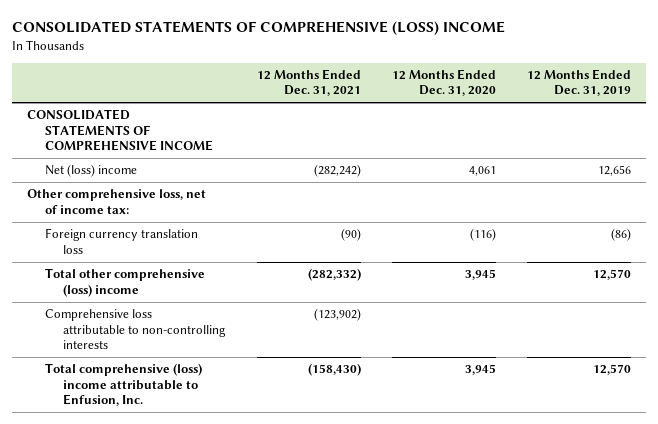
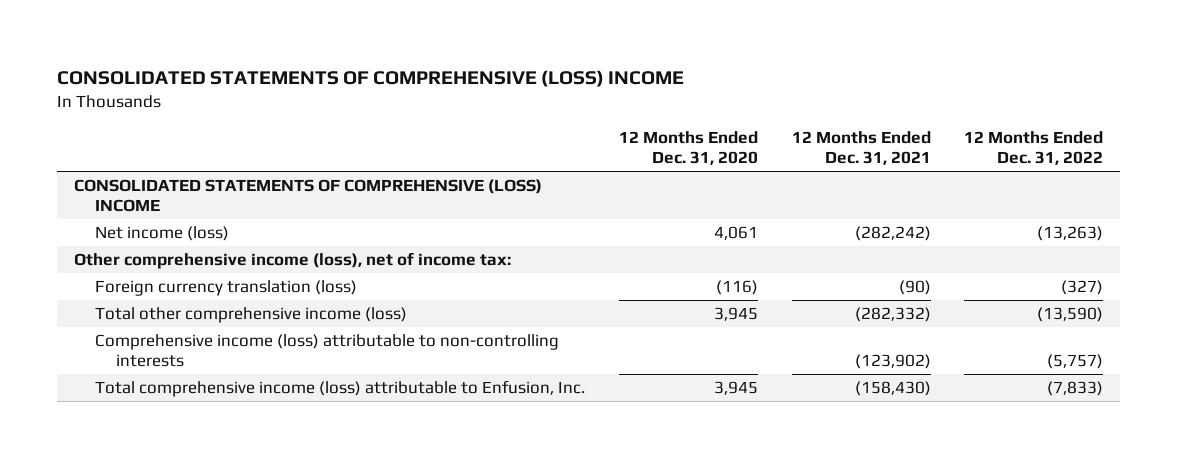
[526,68,631,97] 12 Months Ended Dec. 31, 2019 -> none
none -> [964,131,1104,165] 12 Months Ended Dec. 31, 2022
[27,109,214,152] CONSOLIDATED STATEMENTS OF COMPREHENSIVE INCOME -> [73,179,542,213] CONSOLIDATED STATEMENTS OF COMPREHENSIVE (LOSS) INCOME
[45,164,138,178] Net (loss) income -> [95,226,230,242] Net income (loss)
[27,189,207,214] Other comprehensive loss, net of income tax: -> [73,252,511,270] Other comprehensive income (loss), net of income tax:
[45,228,199,254] Foreign currency translation loss -> [95,280,358,297] Foreign currency translation (loss)
[45,268,206,297] Total other comprehensive (loss) income -> [95,307,408,324] Total other comprehensive income (loss)
[45,309,227,350] Comprehensive loss attributable to non-controlling interests -> [95,334,560,368] Comprehensive income (loss) attributable to non-controlling interests
[45,363,203,407] Total comprehensive (loss) income attributable to Enfusion, Inc. -> [95,380,586,398] Total comprehensive income (loss) attributable to Enfusion, Inc.

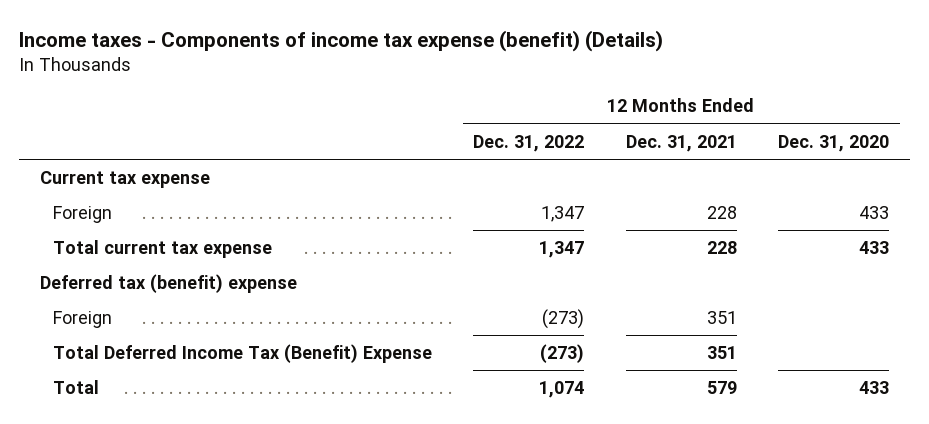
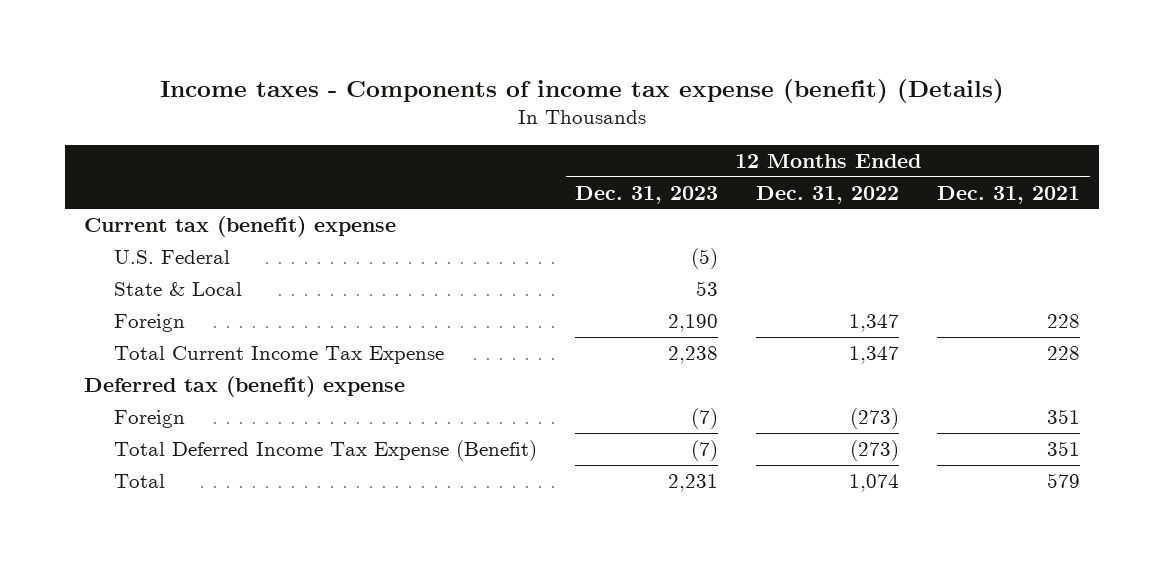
[778,134,890,152] Dec. 31, 2020 -> none
none -> [575,185,719,204] Dec. 31, 2023
[39,171,210,189] Current tax expense -> [83,215,396,237] Current tax (benefit) expense
none -> [114,249,231,264] U.S. Federal
none -> [114,281,243,296] State & Local
[52,240,272,259] Total current tax expense -> [114,345,445,364] Total Current Income Tax Expense
[52,344,432,364] Total Deferred Income Tax (Benefit) Expense -> [114,439,538,461] Total Deferred Income Tax Expense (Benefit)

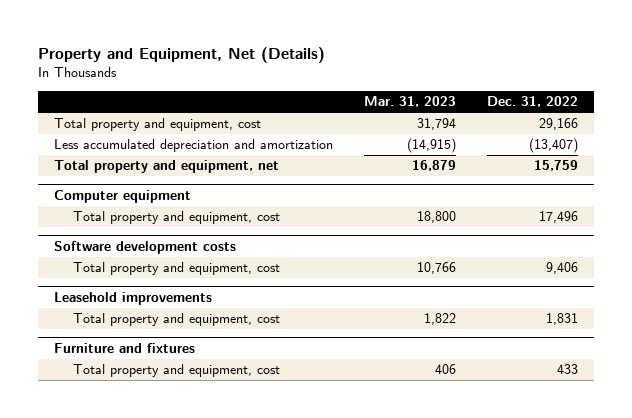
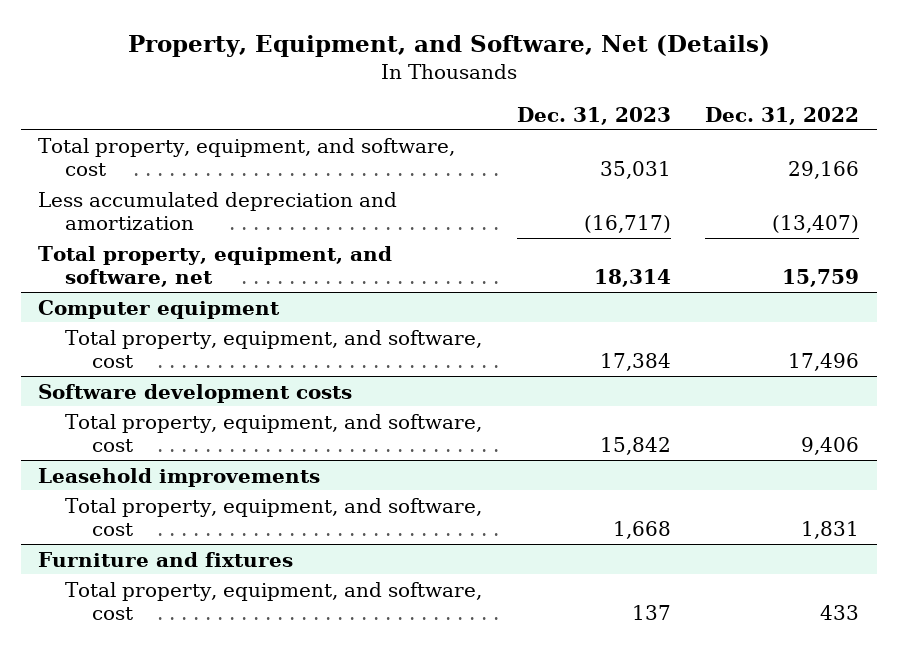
[38,47,326,64] Property and Equipment, Net (Details) -> [127,34,770,57] Property, Equipment, and Software, Net (Details)
[363,96,456,108] Mar. 31, 2023 -> none
none -> [516,106,671,125] Dec. 31, 2023
[53,118,261,132] Total property and equipment, cost -> [37,137,455,176] Total property, equipment, and software, cost
[53,160,279,174] Total property and equipment, net -> [37,245,392,287] Total property, equipment, and software, net
[73,211,281,225] Total property and equipment, cost -> [65,329,483,368] Total property, equipment, and software, cost
[73,262,281,276] Total property and equipment, cost -> [65,413,483,452] Total property, equipment, and software, cost
[73,313,281,327] Total property and equipment, cost -> [65,497,483,536] Total property, equipment, and software, cost
[73,364,281,378] Total property and equipment, cost -> [65,581,483,620] Total property, equipment, and software, cost

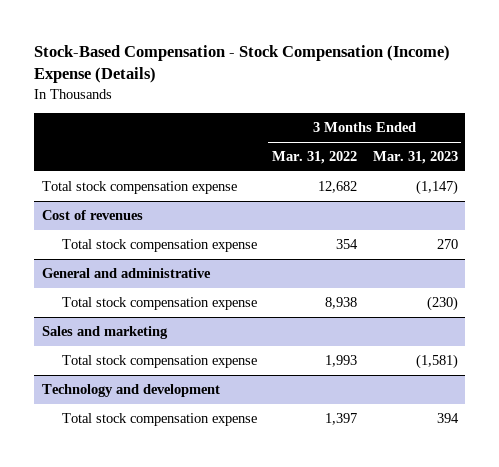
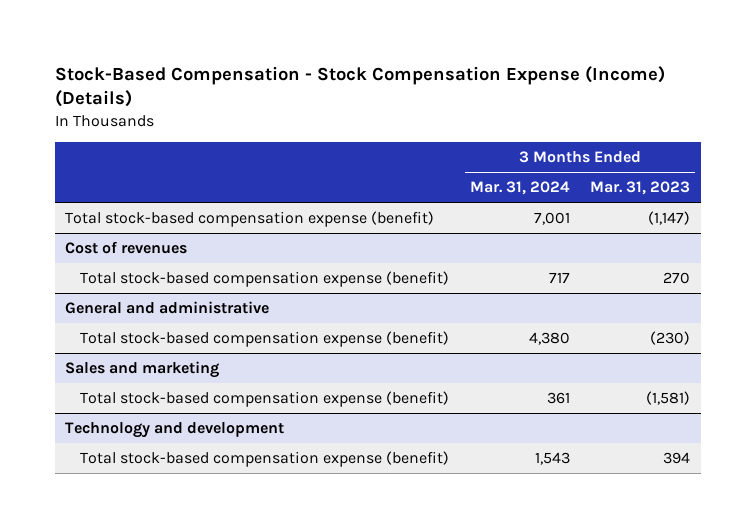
[34,44,451,84] Stock-Based Compensation - Stock Compensation (Income) Expense (Details) -> [54,65,665,108] Stock-Based Compensation - Stock Compensation Expense (Income) (Details)
[272,151,358,165] Mar. 31, 2022 -> none
none -> [469,181,570,196] Mar. 31, 2024
[41,181,237,195] Total stock compensation expense -> [64,211,434,228] Total stock-based compensation expense (benefit)
[61,239,257,253] Total stock compensation expense -> [80,271,450,288] Total stock-based compensation expense (benefit)
[61,297,257,311] Total stock compensation expense -> [80,331,450,348] Total stock-based compensation expense (benefit)
[61,355,257,369] Total stock compensation expense -> [80,391,450,408] Total stock-based compensation expense (benefit)
[61,413,257,427] Total stock compensation expense -> [80,451,450,468] Total stock-based compensation expense (benefit)

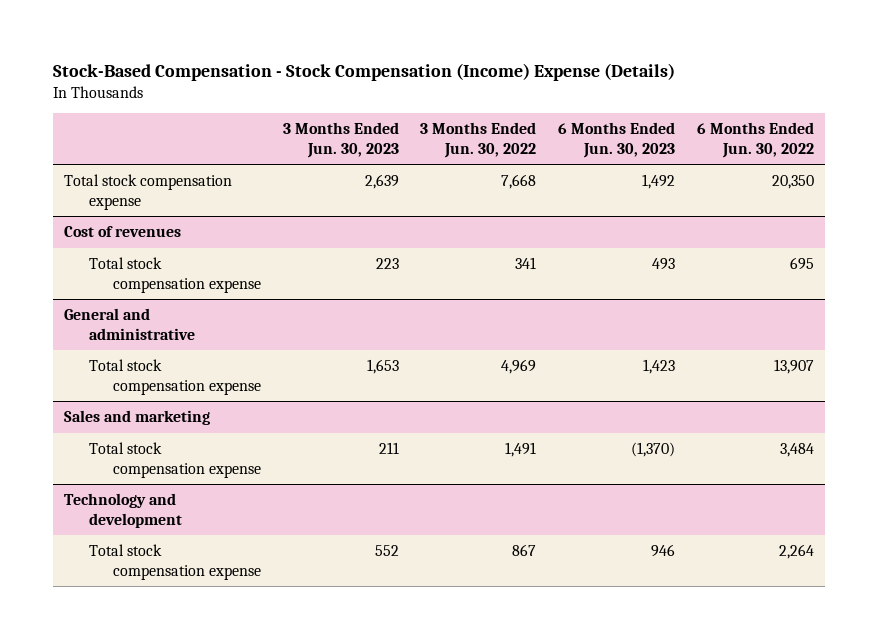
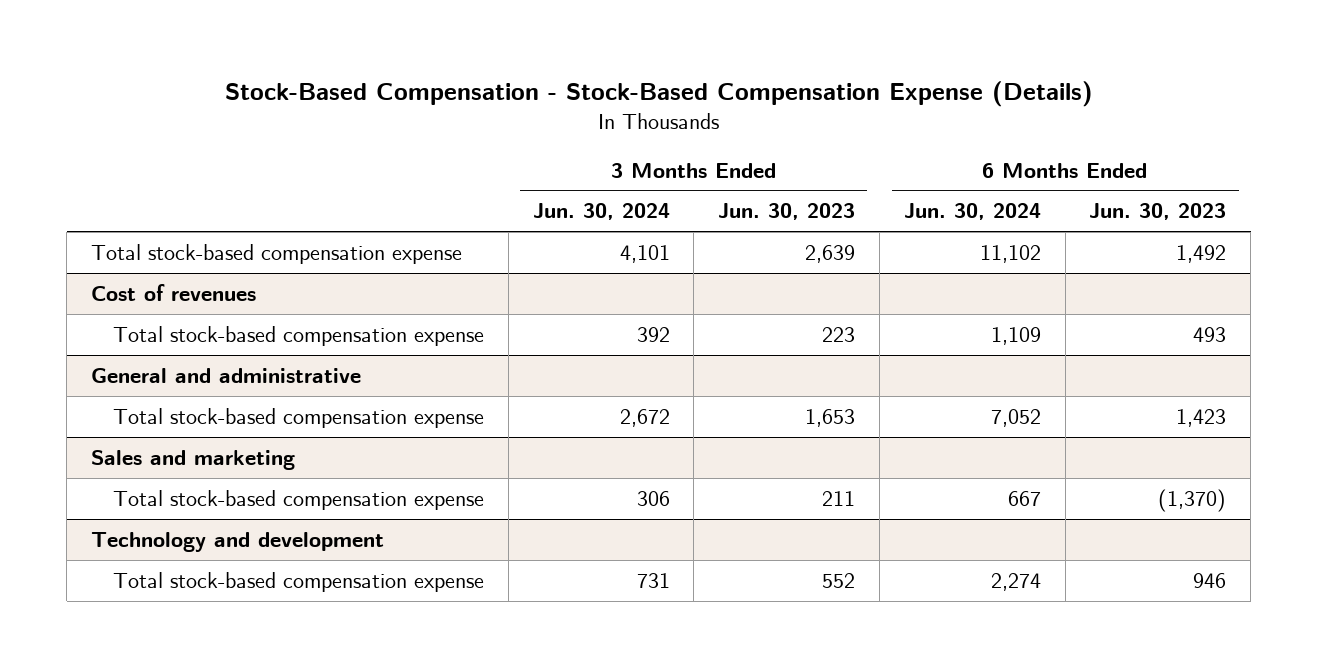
[53,62,676,81] Stock-Based Compensation - Stock Compensation (Income) Expense (Details) -> [224,81,1093,108] Stock-Based Compensation - Stock-Based Compensation Expense (Details)
[420,121,537,158] 3 Months Ended Jun. 30, 2022 -> none
[696,121,814,158] 6 Months Ended Jun. 30, 2022 -> none
none -> [532,203,670,221] Jun. 30, 2024
none -> [903,203,1041,221] Jun. 30, 2024
[64,173,233,210] Total stock compensation expense -> [91,243,463,264] Total stock-based compensation expense
[88,256,261,293] Total stock compensation expense -> [113,325,485,346] Total stock-based compensation expense
[88,358,261,395] Total stock compensation expense -> [113,407,485,428] Total stock-based compensation expense
[88,441,261,478] Total stock compensation expense -> [113,489,485,510] Total stock-based compensation expense
[88,543,261,580] Total stock compensation expense -> [113,571,485,592] Total stock-based compensation expense

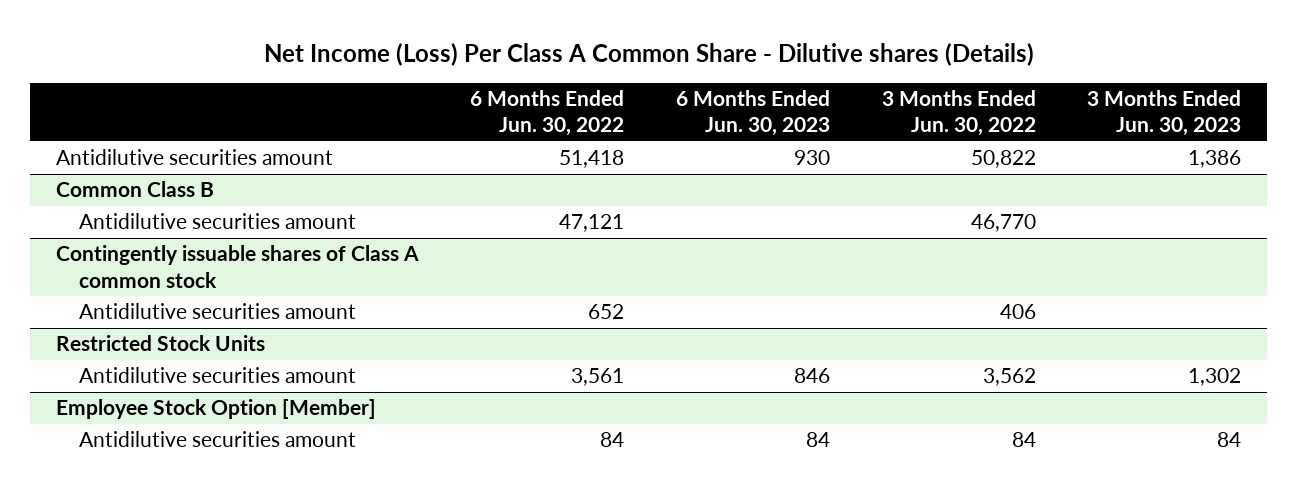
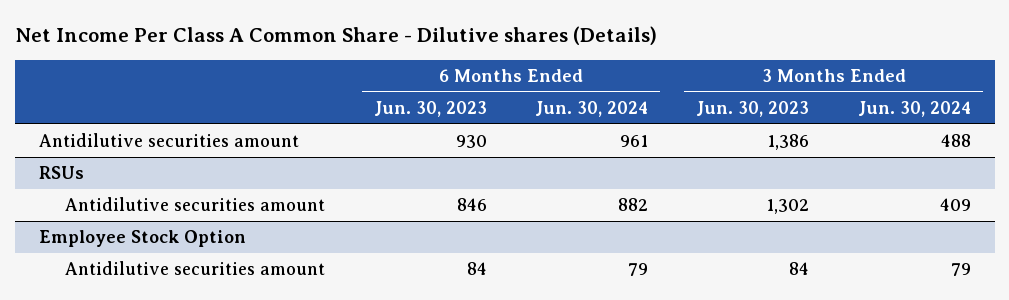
[263,43,1034,67] Net Income (Loss) Per Class A Common Share - Dilutive shares (Details) -> [14,26,657,46] Net Income Per Class A Common Share - Dilutive shares (Details)
[470,89,625,137] 6 Months Ended Jun. 30, 2022 -> none
[881,89,1036,137] 3 Months Ended Jun. 30, 2022 -> none
none -> [535,101,649,118] Jun. 30, 2024
none -> [857,101,971,118] Jun. 30, 2024
[55,181,214,198] Common Class B -> none
[79,213,357,230] Antidilutive securities amount -> none
[55,245,419,288] Contingently issuable shares of Class A common stock -> none
[79,303,357,320] Antidilutive securities amount -> none
[55,335,265,352] Restricted Stock Units -> [38,166,84,180] RSUs
[55,399,376,420] Employee Stock Option [Member] -> [38,230,246,248] Employee Stock Option

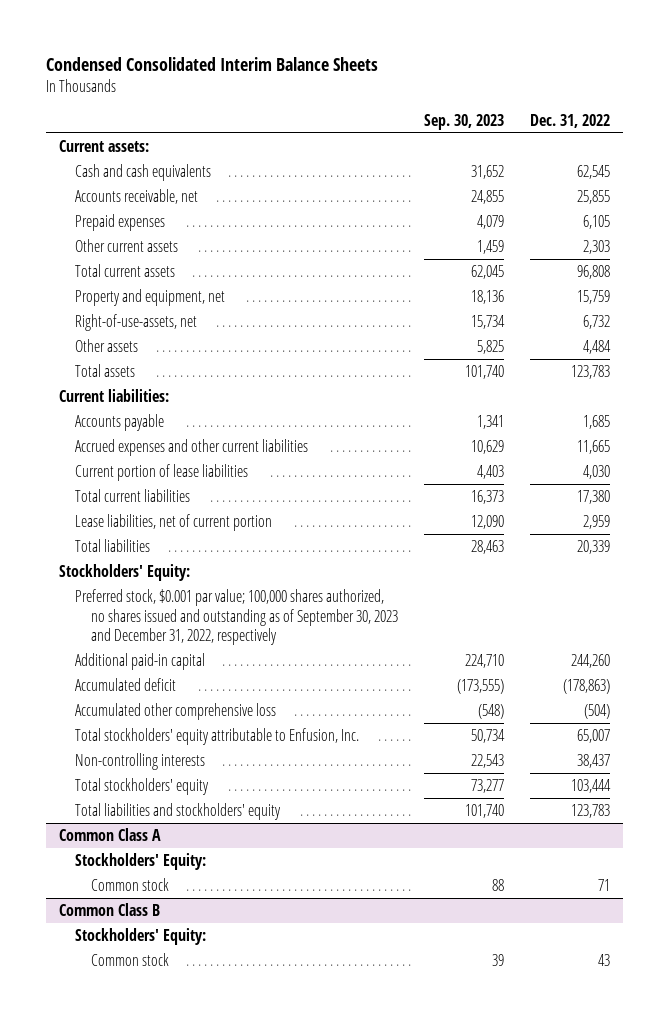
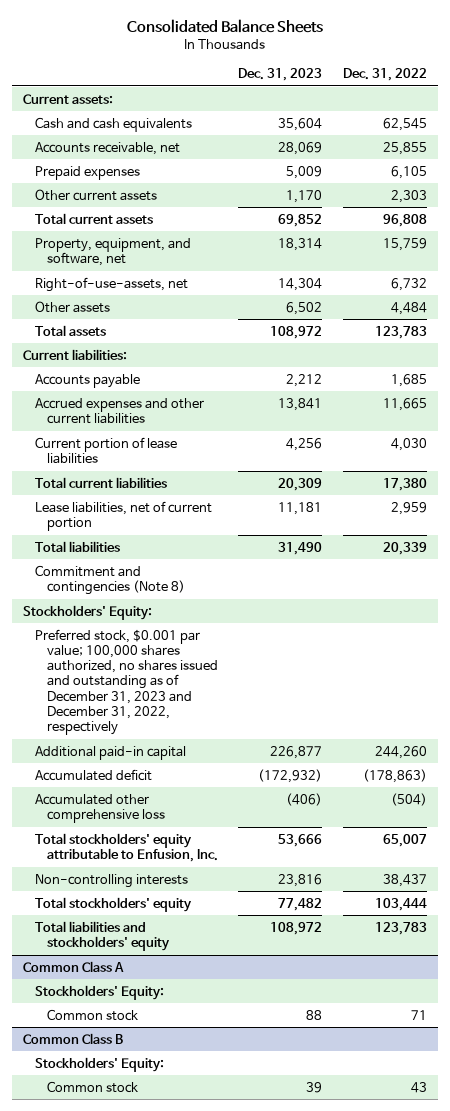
[46,56,379,71] Condensed Consolidated Interim Balance Sheets -> [126,18,323,33] Consolidated Balance Sheets
[424,113,505,130] Sep. 30, 2023 -> none
none -> [238,67,323,81] Dec. 31, 2023
[75,289,226,307] Property and equipment, net -> [34,237,191,266] Property, equipment, and software, net
none -> [34,564,185,595] Commitment and contingencies (Note 8)
[75,589,398,646] Preferred stock, $0.001 par value; 100,000 shares authorized, no shares issued and outstanding as of September 30, 2023 and December 31, 2022, respectively -> [34,628,218,735] Preferred stock, $0.001 par value; 100,000 shares authorized, no shares issued and outstanding as of December 31, 2023 and December 31, 2022, respectively

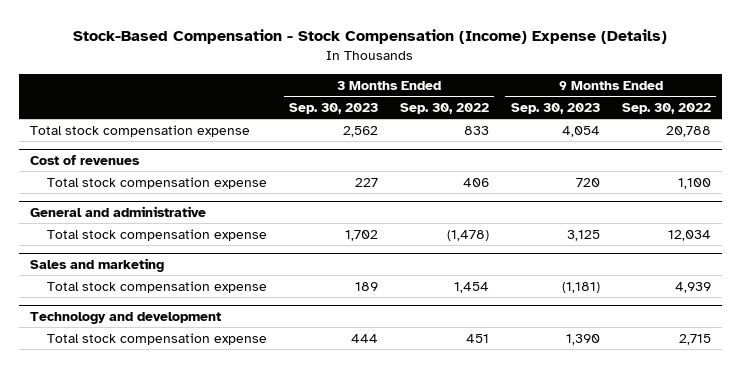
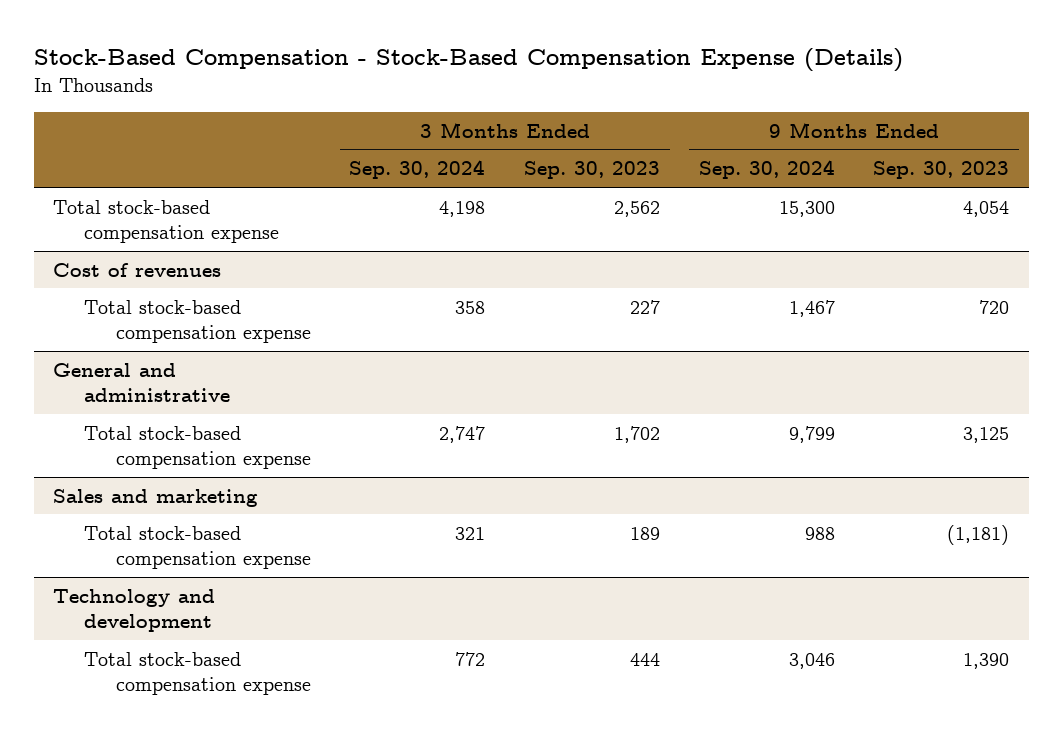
[73,29,668,45] Stock-Based Compensation - Stock Compensation (Income) Expense (Details) -> [33,47,903,72] Stock-Based Compensation - Stock-Based Compensation Expense (Details)
[399,103,489,115] Sep. 30, 2022 -> none
[621,103,711,115] Sep. 30, 2022 -> none
none -> [349,160,486,180] Sep. 30, 2024
none -> [698,160,835,180] Sep. 30, 2024
[30,124,251,137] Total stock compensation expense -> [52,199,280,244] Total stock-based compensation expense
[47,176,268,189] Total stock compensation expense -> [84,299,311,344] Total stock-based compensation expense
[47,228,268,241] Total stock compensation expense -> [84,425,311,470] Total stock-based compensation expense
[47,280,268,293] Total stock compensation expense -> [84,525,311,570] Total stock-based compensation expense
[47,332,268,345] Total stock compensation expense -> [84,651,311,696] Total stock-based compensation expense

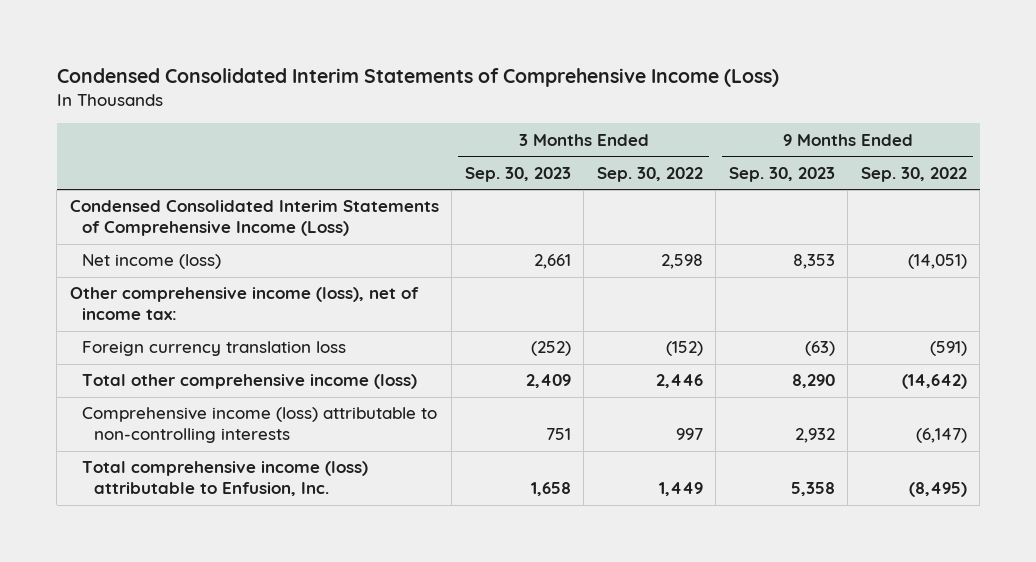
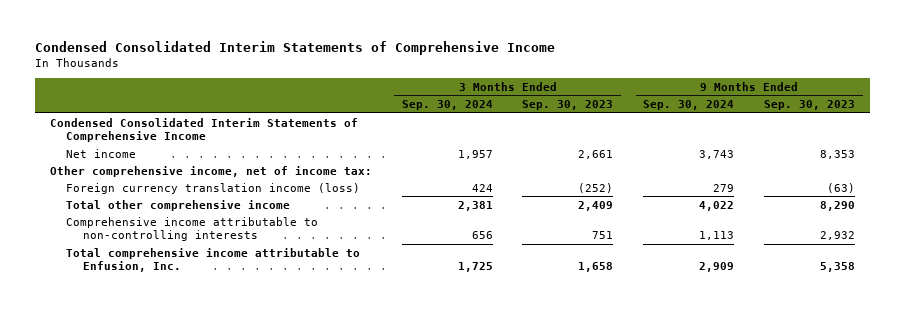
[56,68,779,88] Condensed Consolidated Interim Statements of Comprehensive Income (Loss) -> [34,40,555,55] Condensed Consolidated Interim Statements of Comprehensive Income
[596,166,703,182] Sep. 30, 2022 -> none
[860,166,967,182] Sep. 30, 2022 -> none
none -> [401,100,493,111] Sep. 30, 2024
none -> [643,100,735,111] Sep. 30, 2024
[69,200,439,237] Condensed Consolidated Interim Statements of Comprehensive Income (Loss) -> [49,117,358,143] Condensed Consolidated Interim Statements of Comprehensive Income
[82,254,222,270] Net income (loss) -> [66,148,137,158] Net income
[69,287,419,321] Other comprehensive income (loss), net of income tax: -> [49,165,372,177] Other comprehensive income, net of income tax:
[82,341,347,357] Foreign currency translation loss -> [66,182,361,194] Foreign currency translation income (loss)
[82,374,418,390] Total other comprehensive income (loss) -> [66,199,291,211] Total other comprehensive income
[82,407,438,444] Comprehensive income (loss) attributable to non-controlling interests -> [66,216,319,242] Comprehensive income attributable to non-controlling interests
[82,461,369,497] Total comprehensive income (loss) attributable to Enfusion, Inc. -> [66,247,361,273] Total comprehensive income attributable to Enfusion, Inc.

